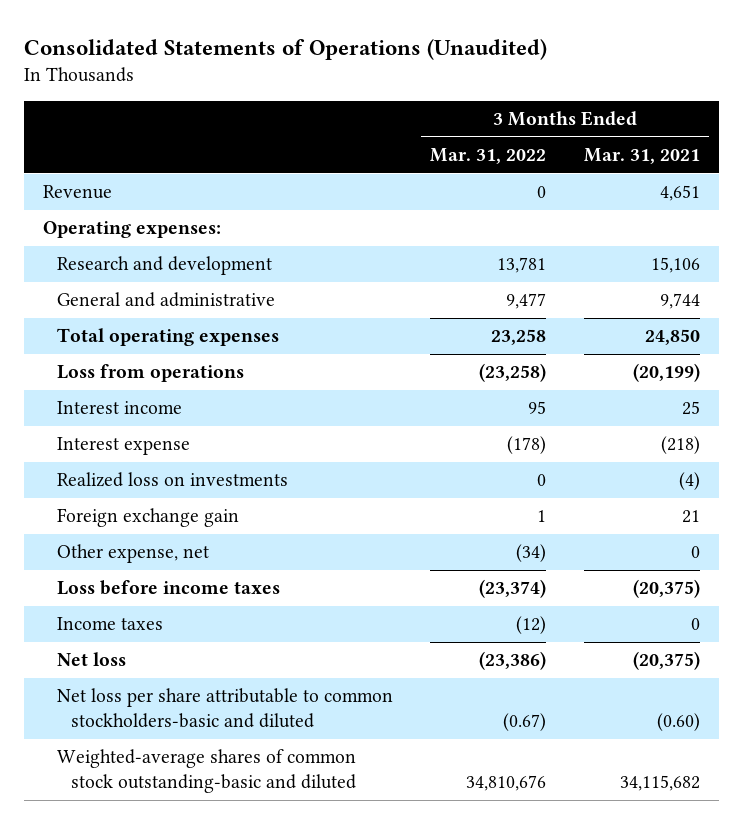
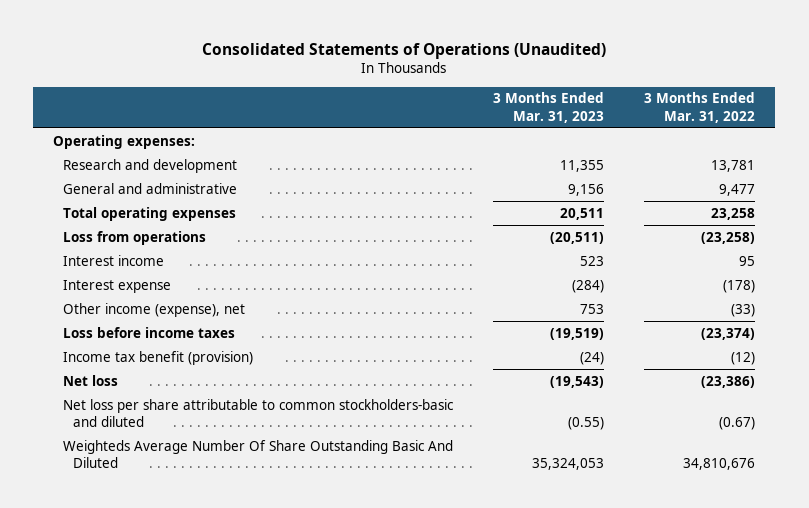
[583,148,700,165] Mar. 31, 2021 -> none
none -> [493,92,605,123] 3 Months Ended Mar. 31, 2023
[43,185,113,200] Revenue -> none
[57,472,289,488] Realized loss on investments -> none
[57,508,240,528] Foreign exchange gain -> none
[57,544,210,564] Other expense, net -> [63,302,246,317] Other income (expense), net
[516,544,547,563] (34) -> [731,303,756,317] (33)
[57,617,164,631] Income taxes -> [63,350,254,365] Income tax benefit (provision)
[57,749,357,793] Weighted-average shares of common stock outstanding-basic and diluted -> [63,439,454,469] Weighteds Average Number Of Share Outstanding Basic And Diluted

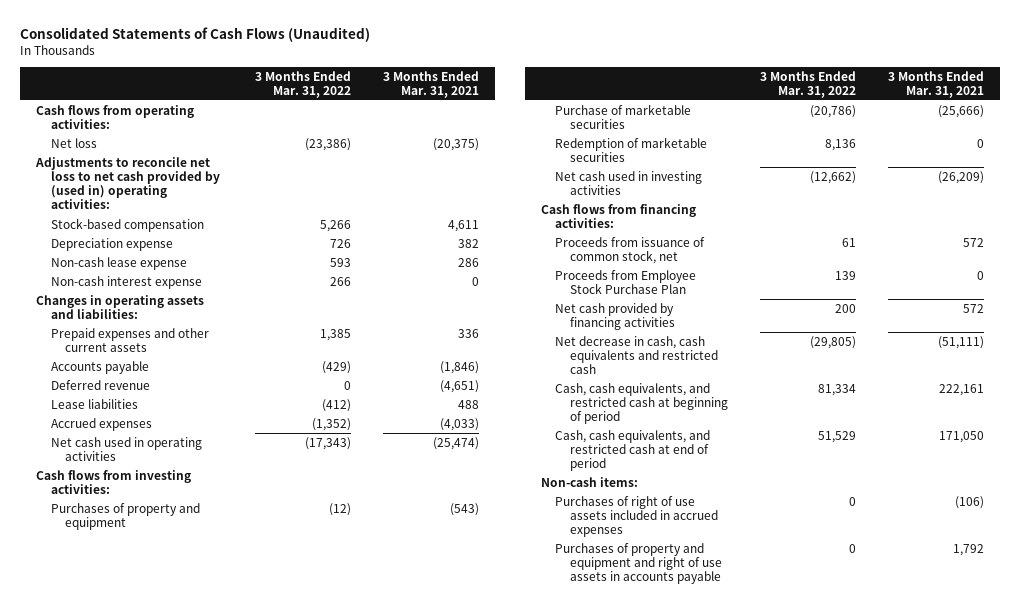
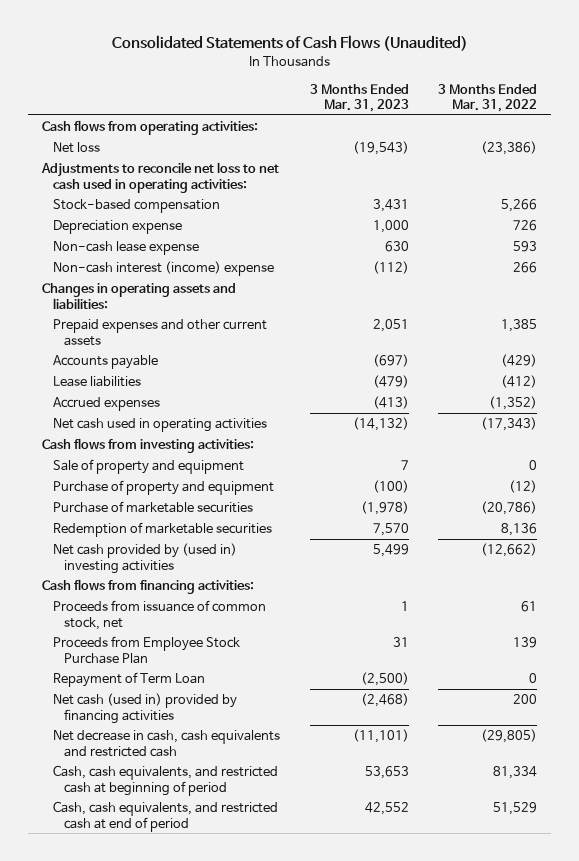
[383,70,480,98] 3 Months Ended Mar. 31, 2021 -> none
none -> [309,83,409,113] 3 Months Ended Mar. 31, 2023
[35,156,220,210] Adjustments to reconcile net loss to net cash provided by (used in) operating activities: -> [41,162,280,193] Adjustments to reconcile net loss to net cash used in operating activities:
[50,275,202,289] Non-cash interest expense -> [53,261,275,277] Non-cash interest (income) expense
[50,379,150,390] Deferred revenue -> none
none -> [53,459,245,475] Sale of property and equipment
[50,502,200,531] Purchases of property and equipment -> [53,480,275,496] Purchase of property and equipment
[555,170,703,196] Net cash used in investing activities -> [53,543,238,574] Net cash provided by (used in) investing activities
none -> [53,672,206,688] Repayment of Term Loan
[555,302,675,331] Net cash provided by financing activities -> [53,693,238,724] Net cash (used in) provided by financing activities
[540,476,638,487] Non-cash items: -> none
[555,495,718,538] Purchases of right of use assets included in accrued expenses -> none
[555,542,722,585] Purchases of property and equipment and right of use assets in accounts payable -> none

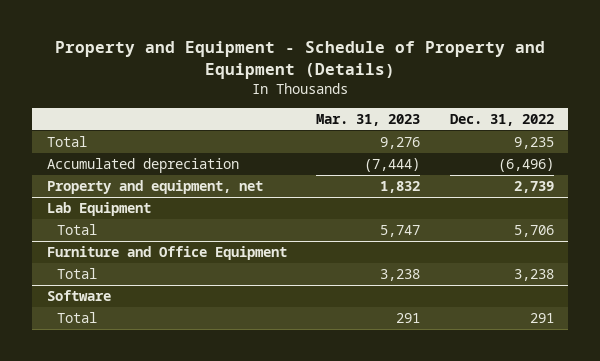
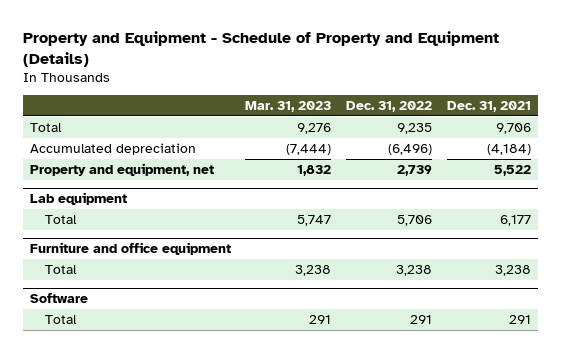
none -> [446,100,531,112] Dec. 31, 2021
[46,202,151,217] Lab Equipment -> [29,192,127,206] Lab equipment
[46,246,287,261] Furniture and Office Equipment -> [29,242,231,256] Furniture and office equipment

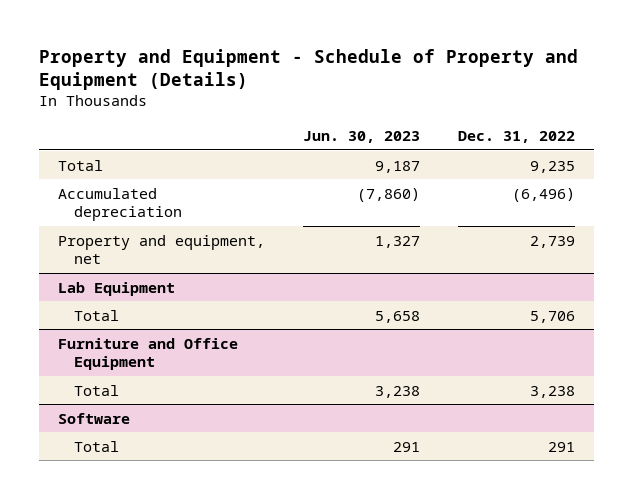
[245,100,332,112] Mar. 31, 2023 -> none
[446,100,531,112] Dec. 31, 2021 -> none
none -> [303,131,421,144] Jun. 30, 2023
[29,192,127,206] Lab equipment -> [58,281,176,296] Lab Equipment
[29,242,231,256] Furniture and office equipment -> [58,337,239,370] Furniture and Office Equipment

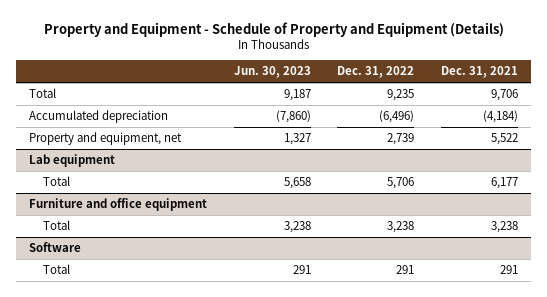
none -> [440,66,518,79] Dec. 31, 2021
[58,281,176,296] Lab Equipment -> [29,154,116,168] Lab equipment
[58,337,239,370] Furniture and Office Equipment -> [29,198,208,212] Furniture and office equipment

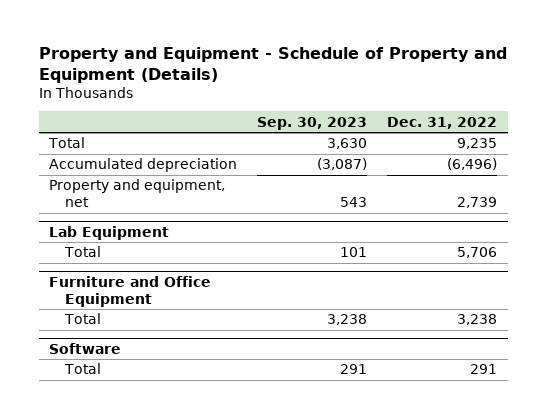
[233,66,311,79] Jun. 30, 2023 -> none
[440,66,518,79] Dec. 31, 2021 -> none
none -> [257,116,368,130] Sep. 30, 2023
[29,154,116,168] Lab equipment -> [48,225,169,240] Lab Equipment
[29,198,208,212] Furniture and office equipment -> [48,275,211,307] Furniture and Office Equipment

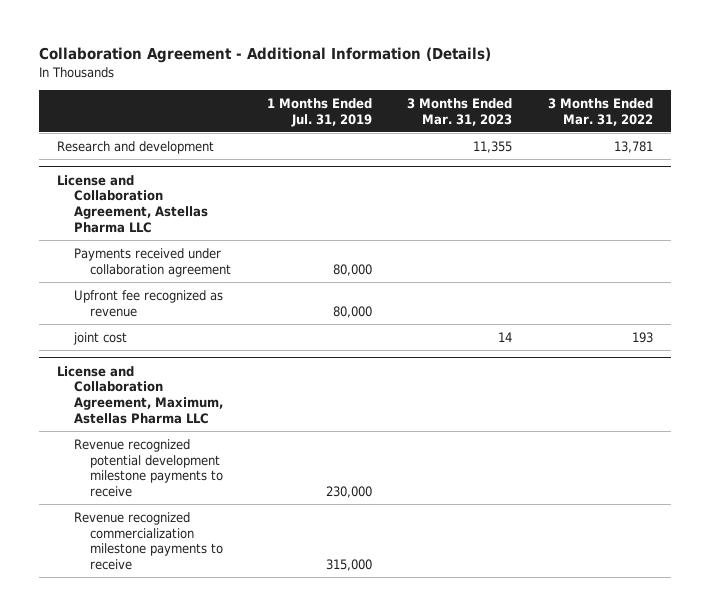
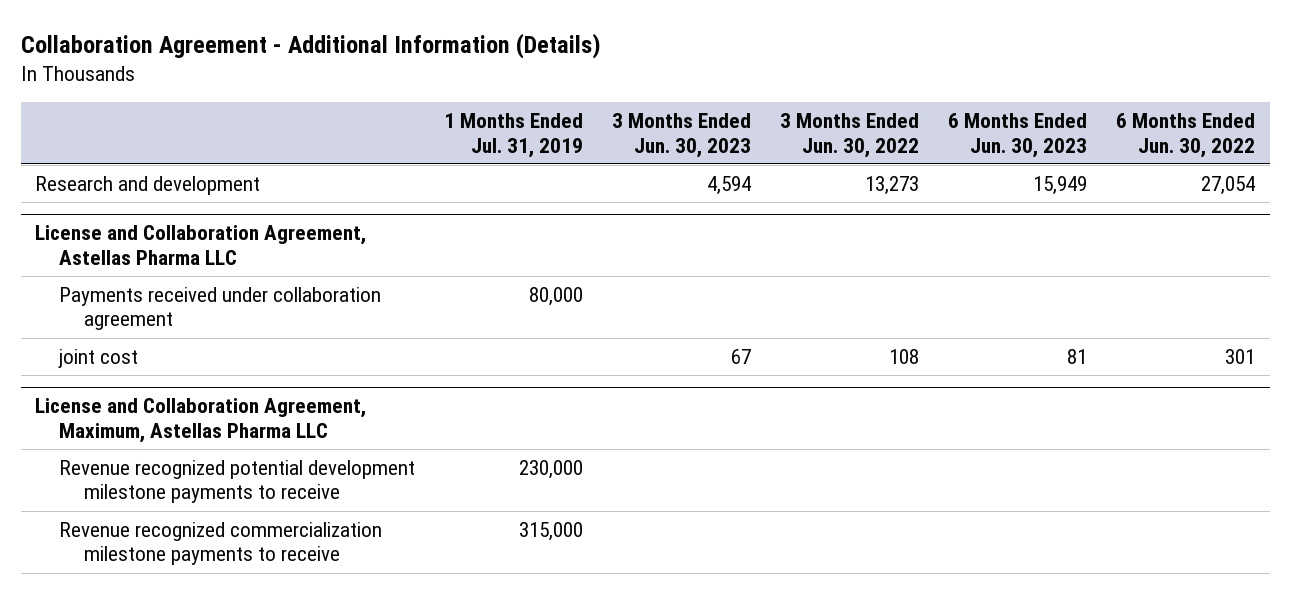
[407,97,513,126] 3 Months Ended Mar. 31, 2023 -> none
[547,97,653,126] 3 Months Ended Mar. 31, 2022 -> none
none -> [612,113,752,158] 3 Months Ended Jun. 30, 2023
none -> [780,113,920,158] 3 Months Ended Jun. 30, 2022
none -> [948,113,1088,158] 6 Months Ended Jun. 30, 2023
none -> [1116,113,1256,158] 6 Months Ended Jun. 30, 2022
[73,289,223,317] Upfront fee recognized as revenue -> none

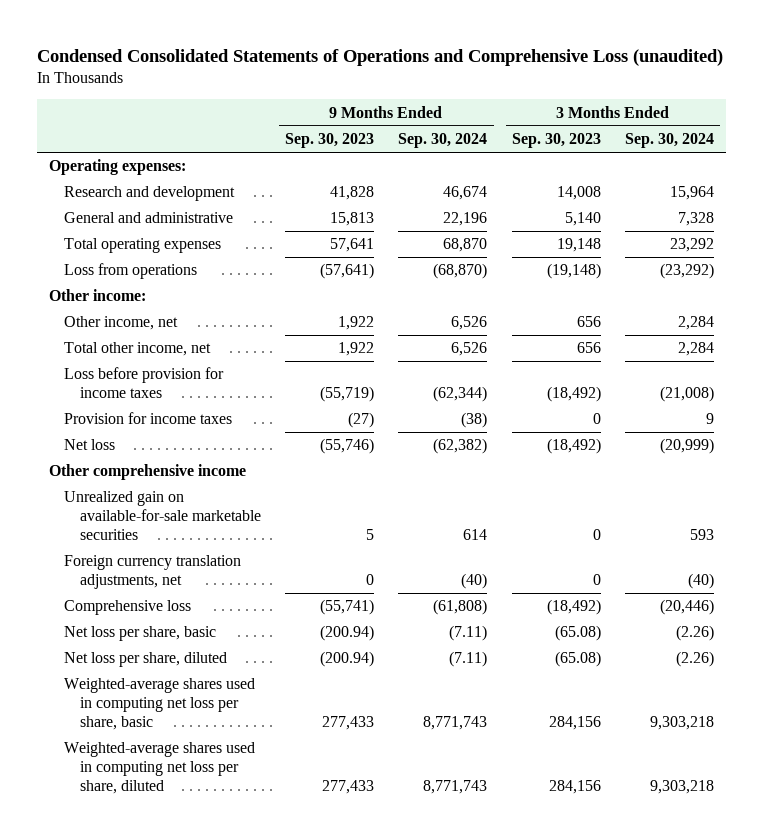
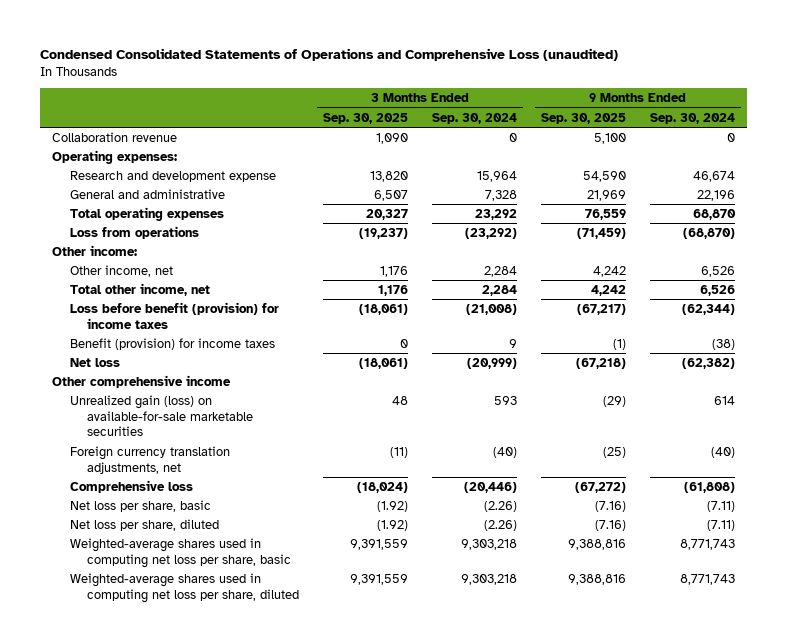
[285,133,375,149] Sep. 30, 2023 -> none
[511,133,601,149] Sep. 30, 2023 -> none
none -> [322,112,408,124] Sep. 30, 2025
none -> [540,112,626,124] Sep. 30, 2025
none -> [52,131,178,142] Collaboration revenue
[64,186,236,202] Research and development -> [69,170,276,182] Research and development expense
[64,367,225,399] Loss before provision for income taxes -> [69,301,279,329] Loss before benefit (provision) for income taxes
[64,412,233,425] Provision for income taxes -> [69,337,275,350] Benefit (provision) for income taxes
[64,491,261,540] Unrealized gain on available-for-sale marketable securities -> [69,394,254,437] Unrealized gain (loss) on available-for-sale marketable securities

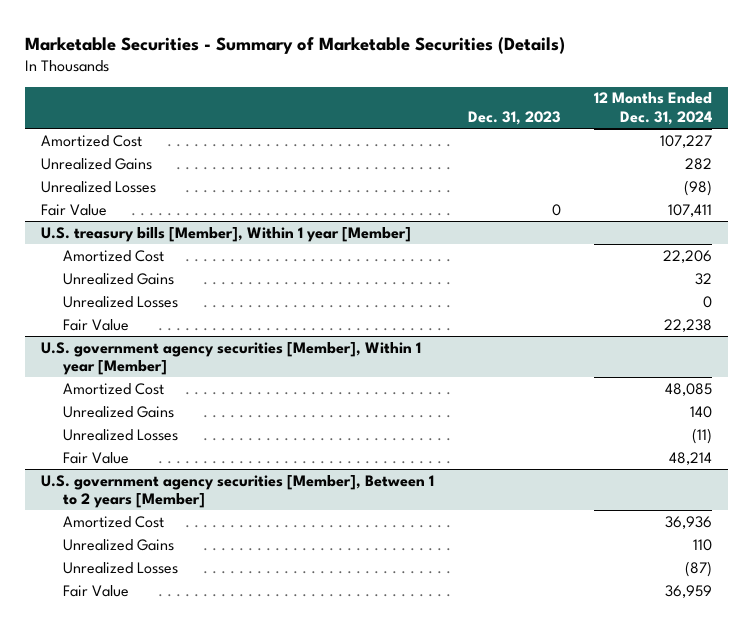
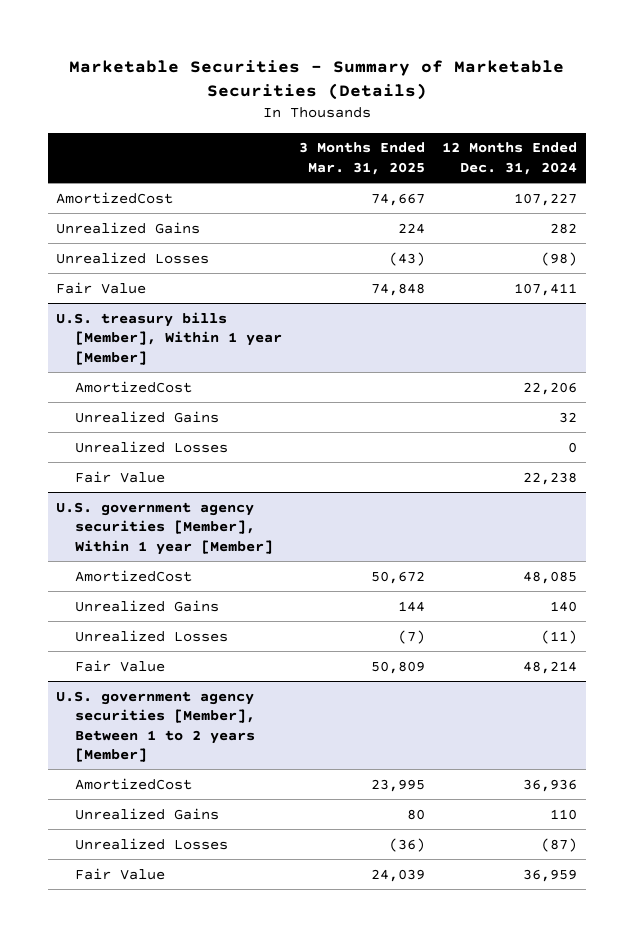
[467,111,561,126] Dec. 31, 2023 -> none
none -> [298,142,425,175] 3 Months Ended Mar. 31, 2025
[41,134,143,147] Amortized Cost -> [56,191,174,204] AmortizedCost
[62,249,164,262] Amortized Cost -> [74,380,192,393] AmortizedCost
[62,382,164,395] Amortized Cost -> [74,569,192,582] AmortizedCost
[62,515,164,528] Amortized Cost -> [74,777,192,790] AmortizedCost

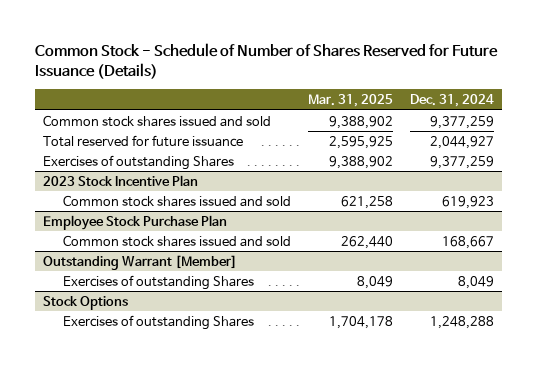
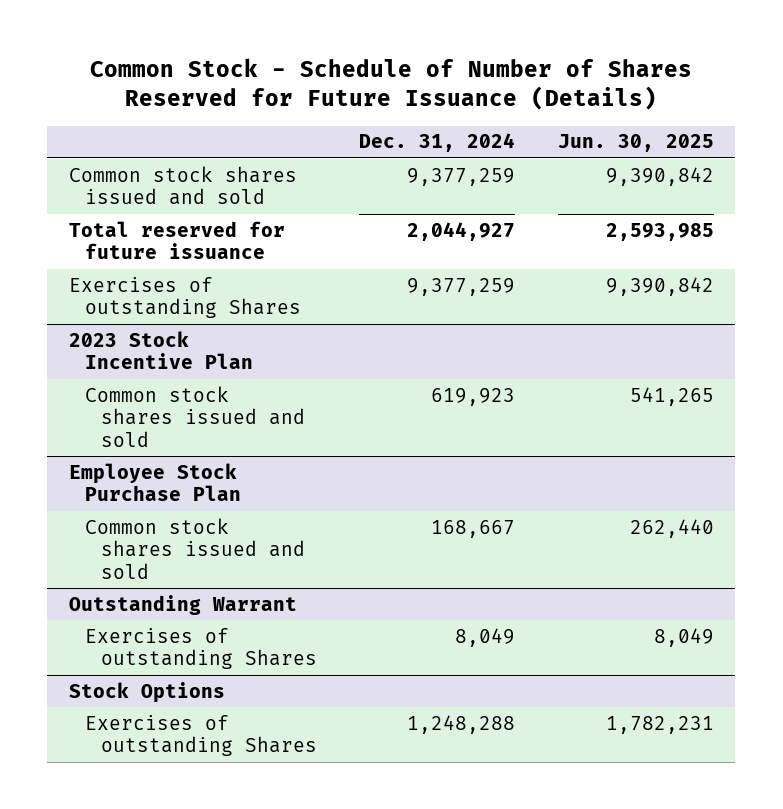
[307,94,393,108] Mar. 31, 2025 -> none
none -> [558,134,715,153] Jun. 30, 2025
[43,254,238,270] Outstanding Warrant [Member] -> [68,594,297,615] Outstanding Warrant

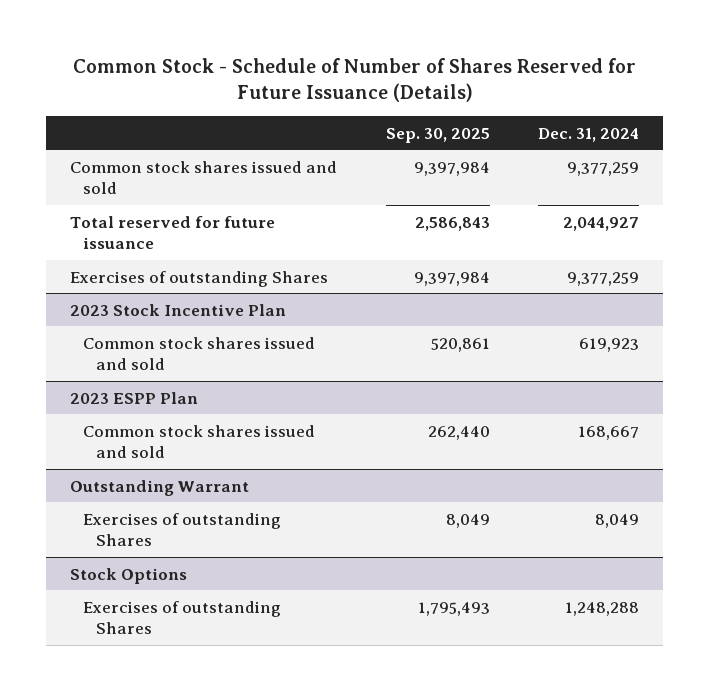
[558,134,715,153] Jun. 30, 2025 -> none
none -> [385,127,490,143] Sep. 30, 2025
[68,462,241,502] Employee Stock Purchase Plan -> [70,391,199,404] 2023 ESPP Plan

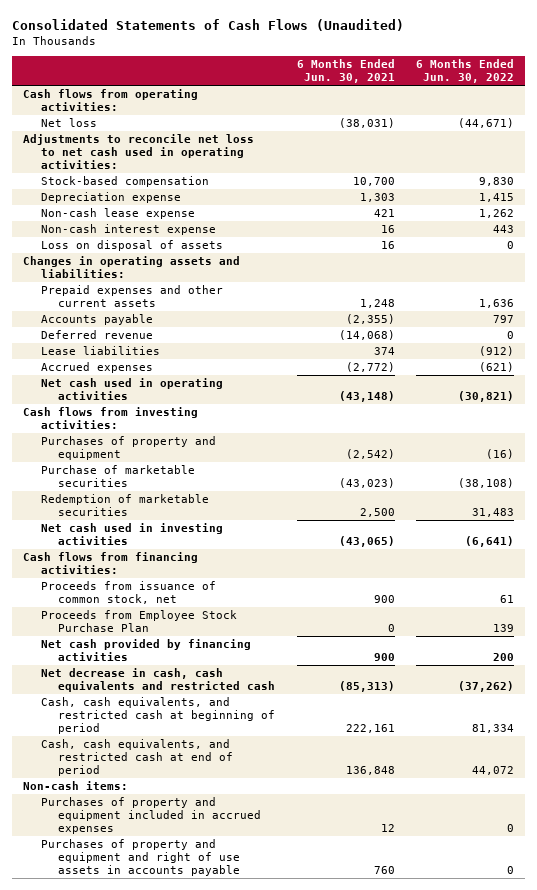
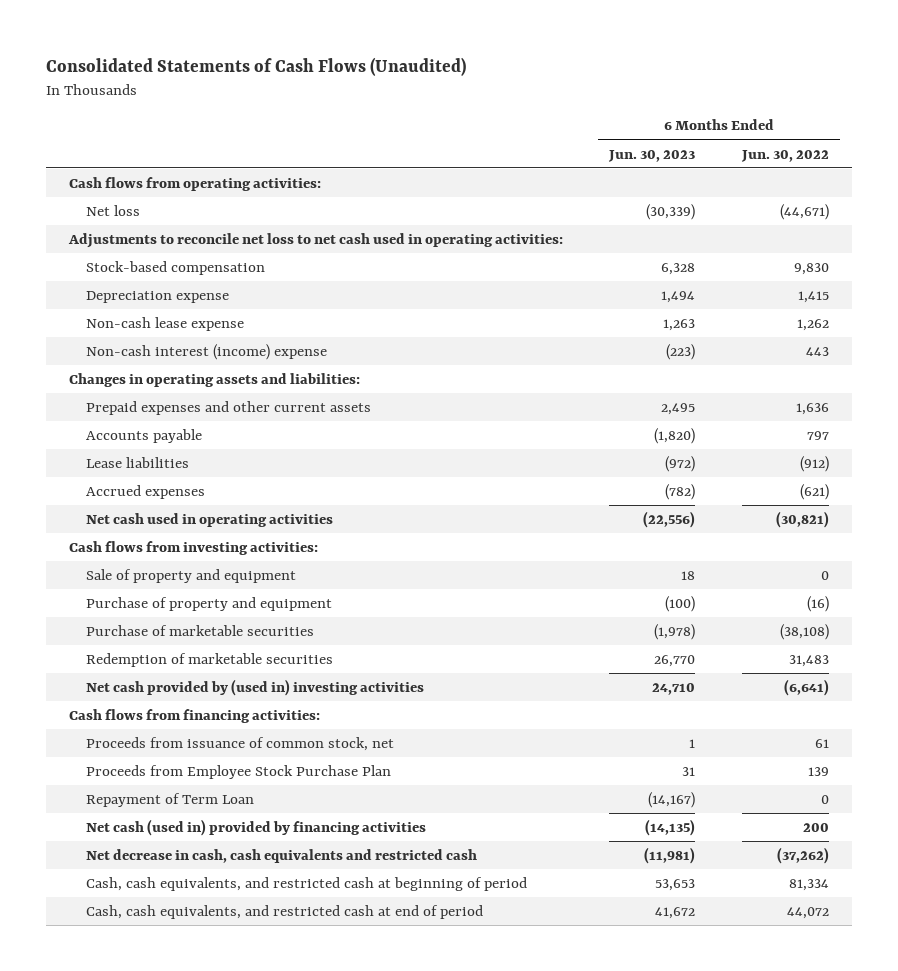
[296,59,395,84] 6 Months Ended Jun. 30, 2021 -> none
none -> [608,149,696,162] Jun. 30, 2023
[40,240,223,252] Loss on disposal of assets -> none
[40,224,216,236] Non-cash interest expense -> [85,343,327,360] Non-cash interest (income) expense
[40,330,153,340] Deferred revenue -> none
none -> [85,568,296,583] Sale of property and equipment
[40,436,216,461] Purchases of property and equipment -> [85,596,332,611] Purchase of property and equipment
[40,523,223,546] Net cash used in investing activities -> [85,678,424,696] Net cash provided by (used in) investing activities
none -> [85,792,254,807] Repayment of Term Loan
[40,639,251,662] Net cash provided by financing activities -> [85,818,426,836] Net cash (used in) provided by financing activities
[22,781,128,791] Non-cash items: -> none
[40,797,262,835] Purchases of property and equipment included in accrued expenses -> none
[40,839,241,877] Purchases of property and equipment and right of use assets in accounts payable -> none

